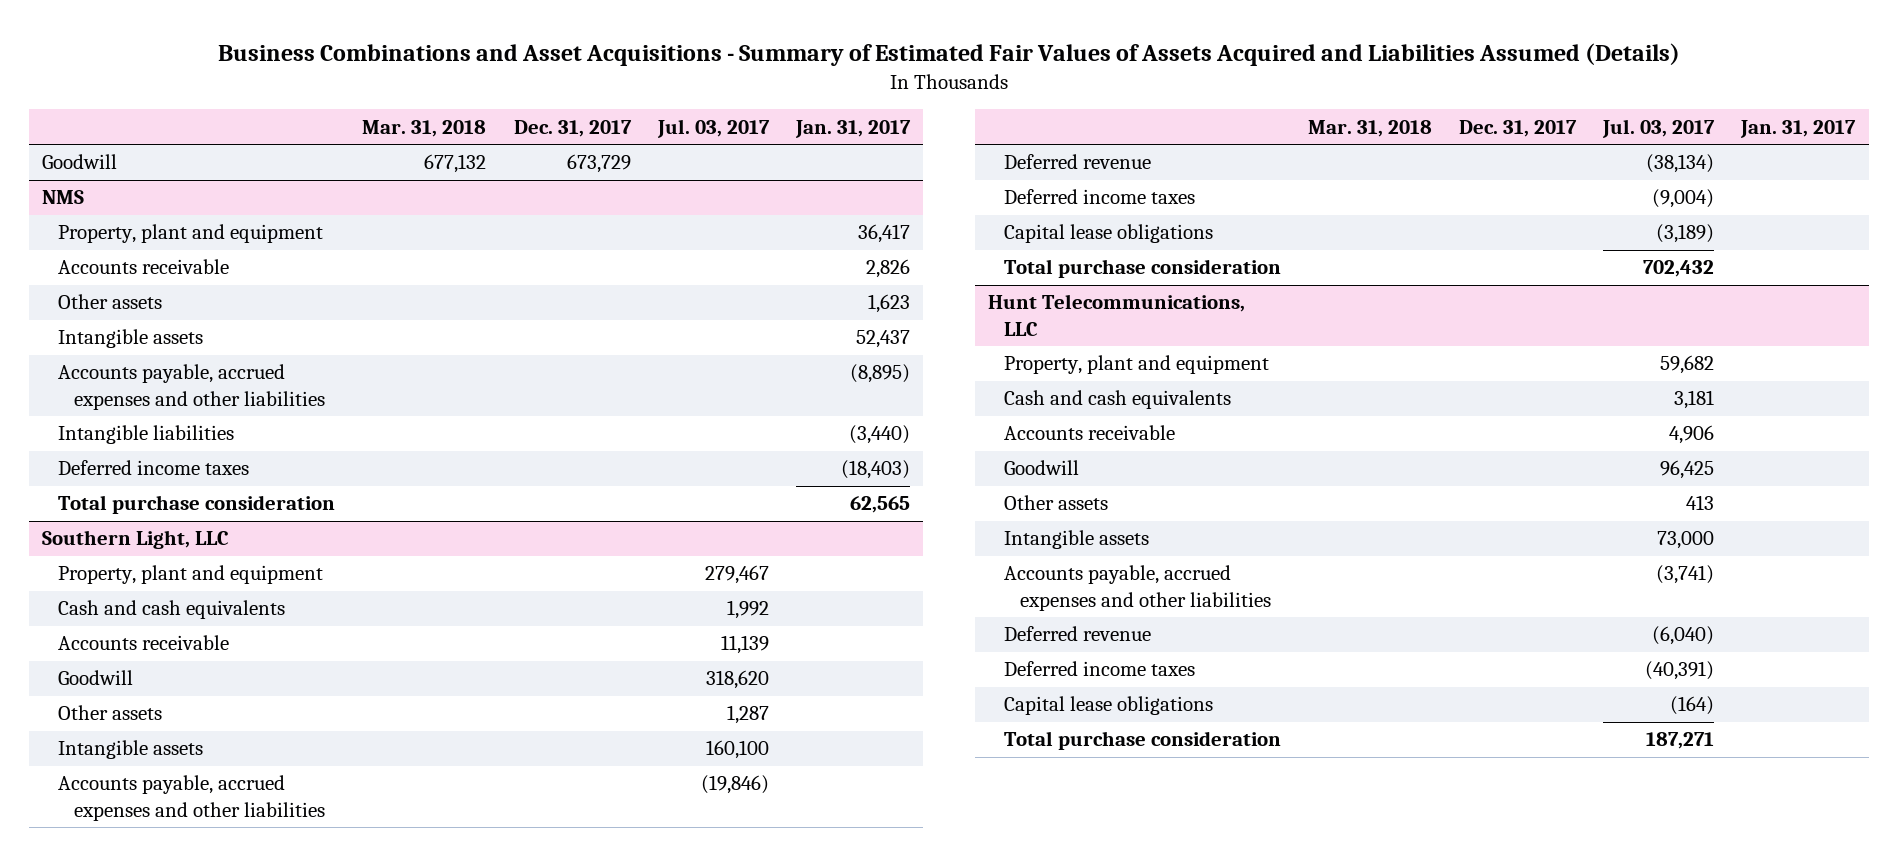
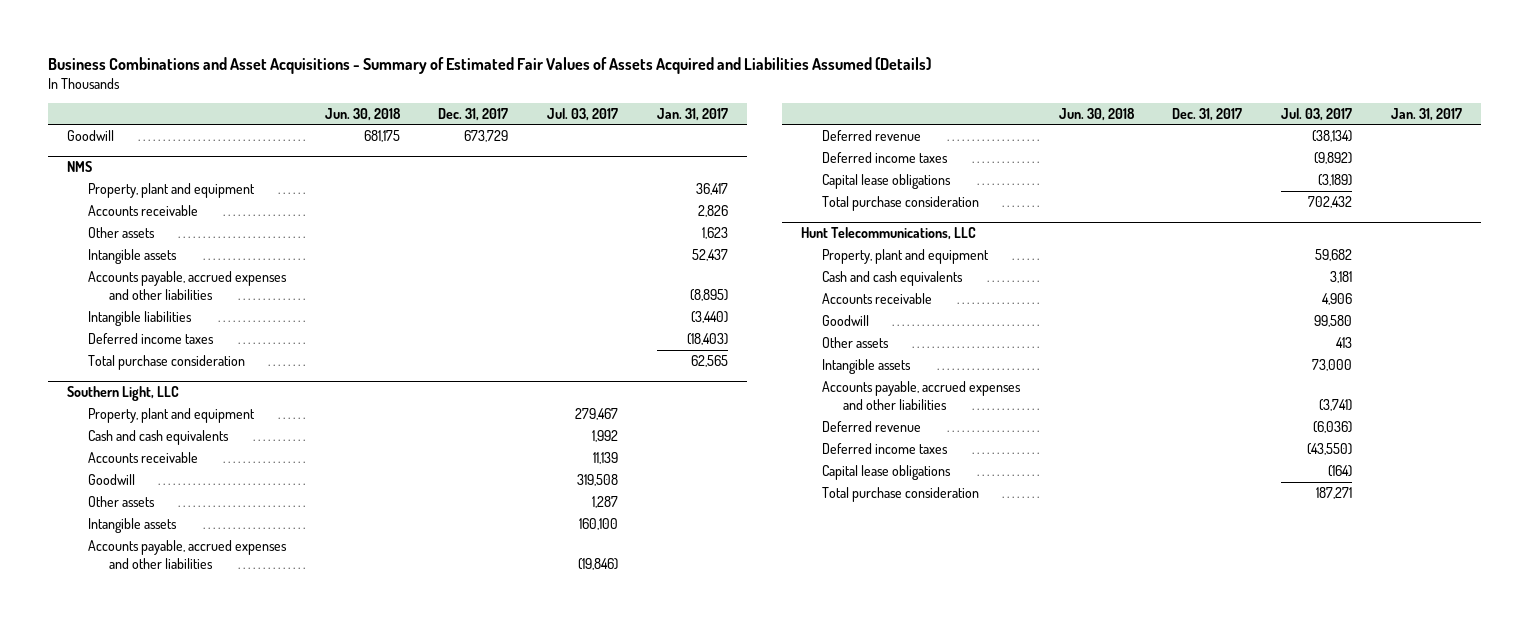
[362,119,487,137] Mar. 31, 2018 -> none
none -> [324,107,401,121] Jun. 30, 2018
[705,670,769,690] 318,620 -> [576,473,618,486] 319,508
[1652,189,1715,209] (9,004) -> [1314,151,1353,164] (9,892)
[1660,460,1715,480] 96,425 -> [1314,314,1353,327] 99,580
[1652,626,1715,646] (6,040) -> [1313,420,1353,433] (6,036)
[1645,661,1715,681] (40,391) -> [1307,442,1353,455] (43,550)

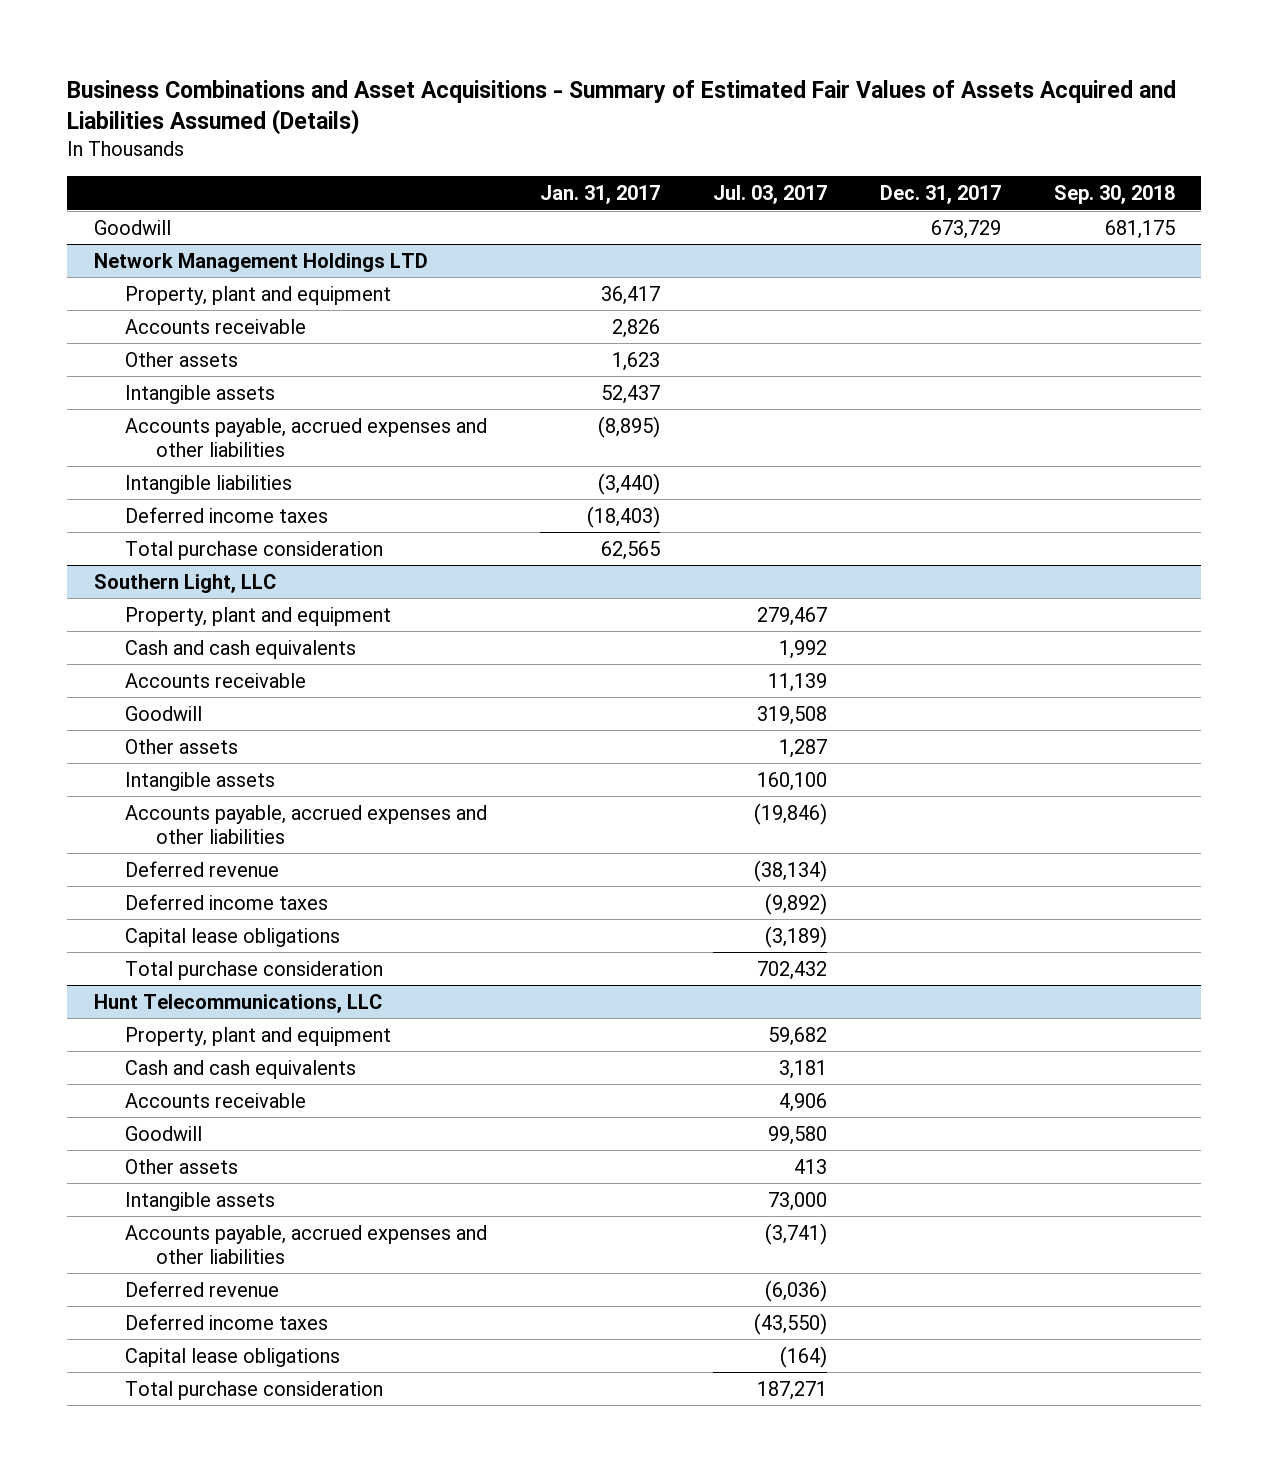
[324,107,401,121] Jun. 30, 2018 -> none
none -> [1053,185,1175,205] Sep. 30, 2018
[67,160,93,172] NMS -> [93,252,428,272] Network Management Holdings LTD

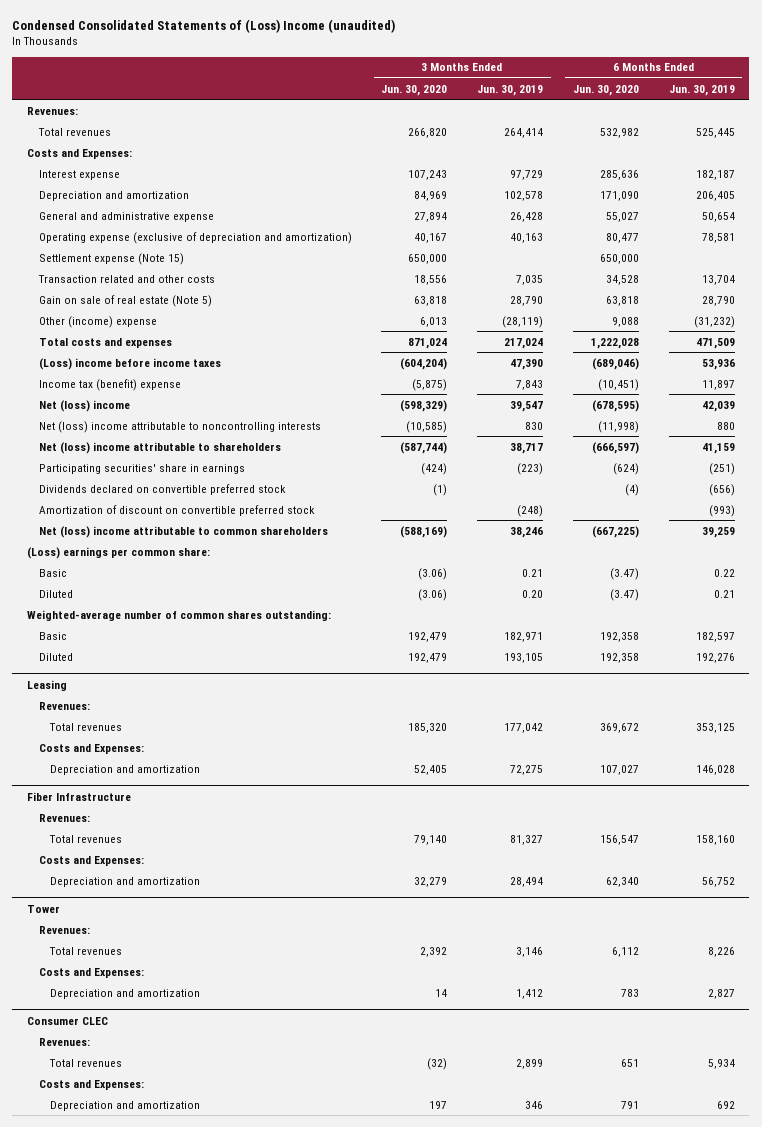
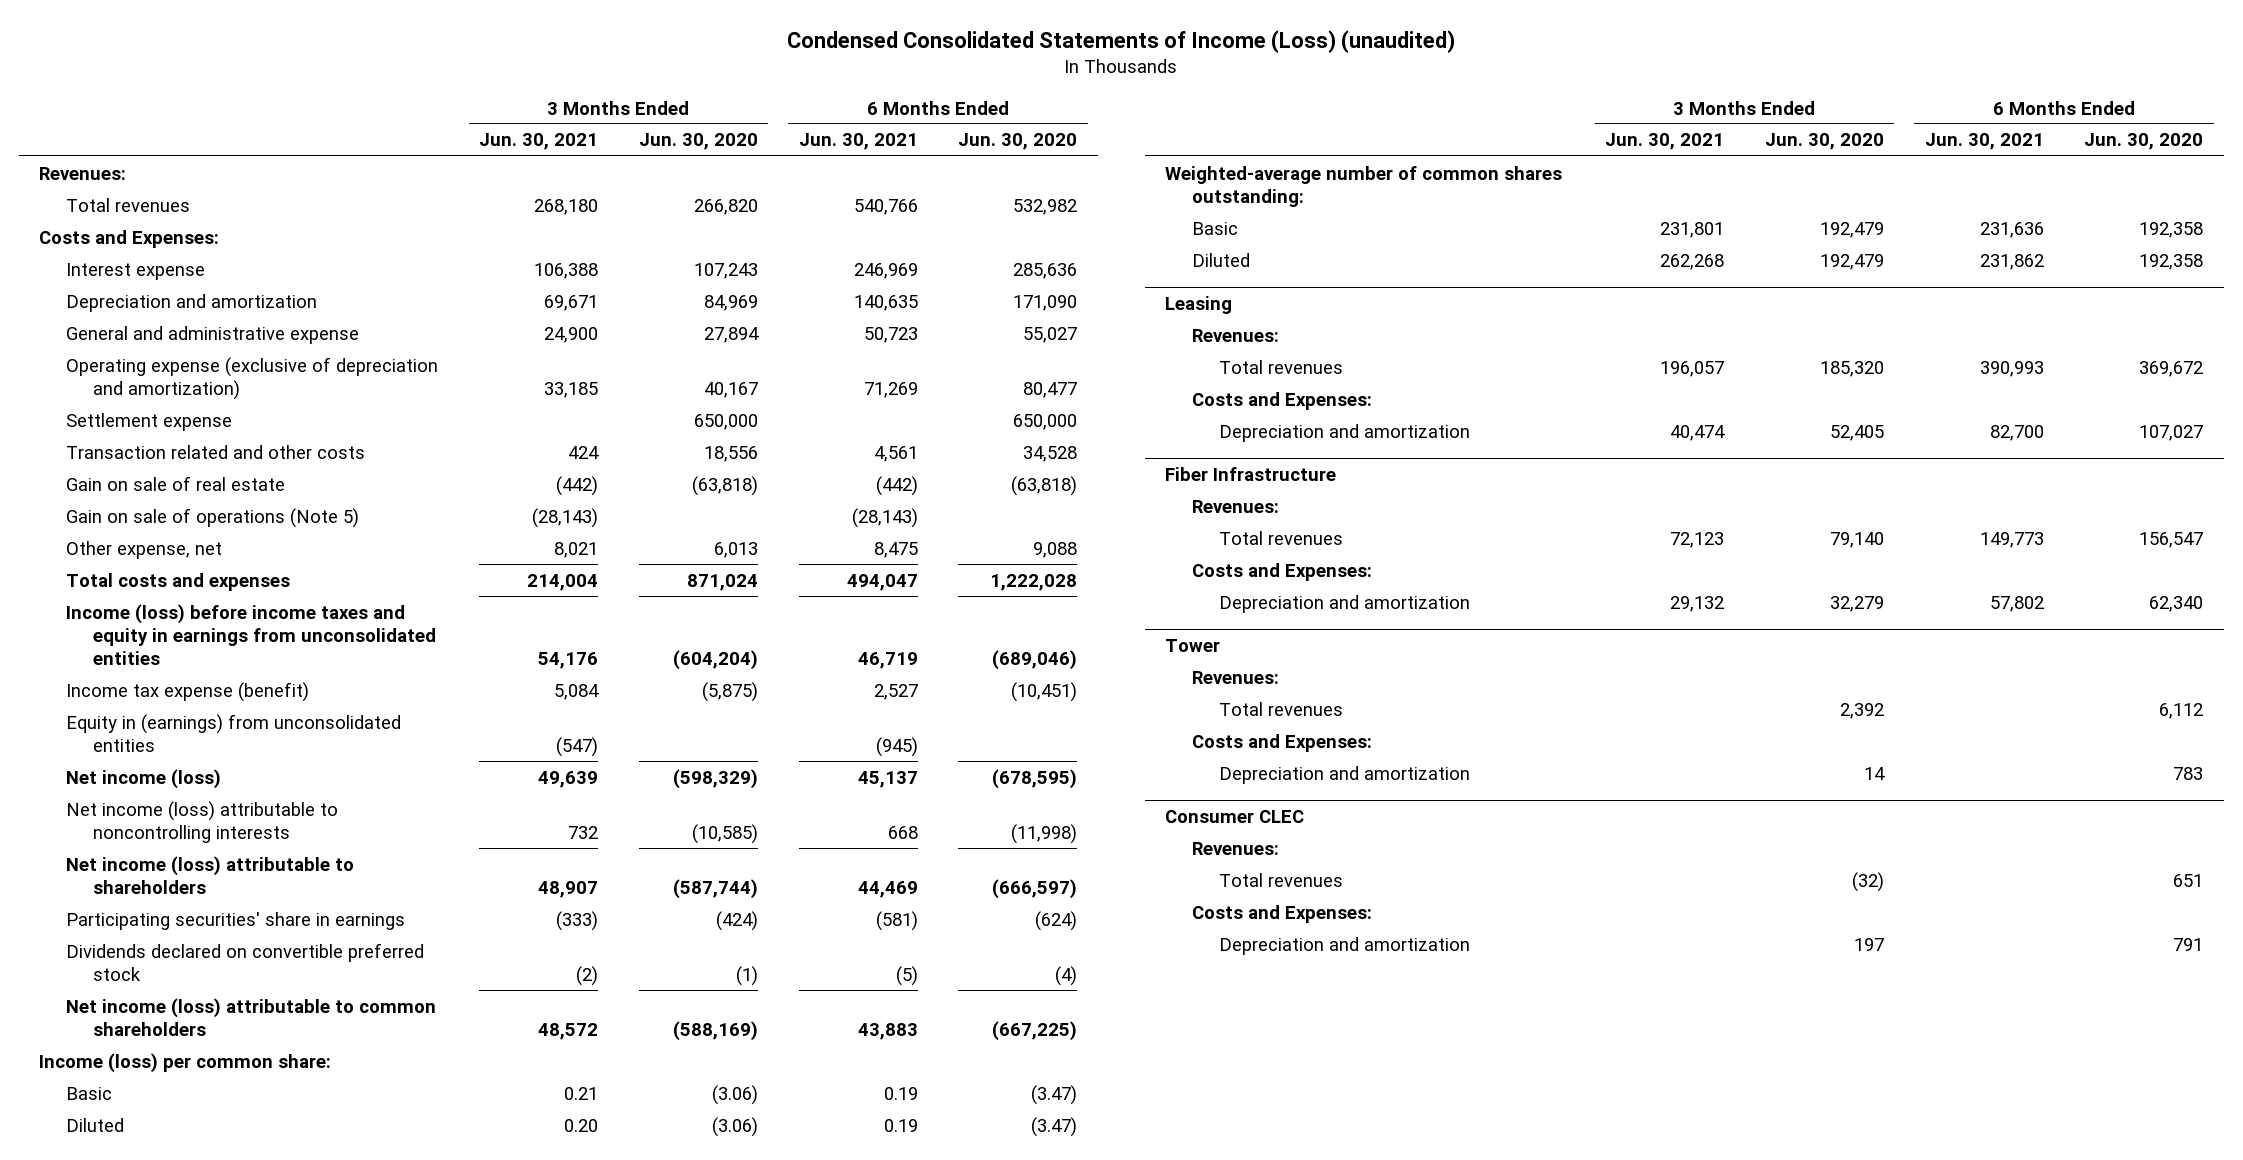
[12,18,396,33] Condensed Consolidated Statements of (Loss) Income (unaudited) -> [787,29,1456,53] Condensed Consolidated Statements of Income (Loss) (unaudited)
[477,84,544,96] Jun. 30, 2019 -> none
[668,84,735,96] Jun. 30, 2019 -> none
none -> [479,133,599,151] Jun. 30, 2021
none -> [798,133,918,151] Jun. 30, 2021
[38,252,184,265] Settlement expense (Note 15) -> [66,412,233,431] Settlement expense
[38,294,212,307] Gain on sale of real estate (Note 5) -> [66,475,286,491] Gain on sale of real estate
[414,295,448,306] 63,818 -> [691,475,758,496] (63,818)
[605,295,639,306] 63,818 -> [1011,475,1078,496] (63,818)
none -> [66,507,360,528] Gain on sale of operations (Note 5)
[38,315,157,328] Other (income) expense -> [66,540,223,559] Other expense, net
[38,357,221,370] (Loss) income before income taxes -> [66,603,437,665] Income (loss) before income taxes and equity in earnings from unconsolidated entities
[38,378,181,391] Income tax (benefit) expense -> [66,681,310,702] Income tax expense (benefit)
none -> [66,713,402,752] Equity in (earnings) from unconsolidated entities
[38,399,130,412] Net (loss) income -> [66,768,222,789] Net income (loss)
[38,420,321,433] Net (loss) income attributable to noncontrolling interests -> [66,800,339,843] Net income (loss) attributable to noncontrolling interests
[38,441,281,454] Net (loss) income attributable to shareholders -> [66,855,355,894] Net income (loss) attributable to shareholders
[38,504,315,516] Amortization of discount on convertible preferred stock -> none
[38,525,328,538] Net (loss) income attributable to common shareholders -> [66,997,437,1036] Net income (loss) attributable to common shareholders
[27,546,211,559] (Loss) earnings per common share: -> [39,1052,332,1073] Income (loss) per common share:

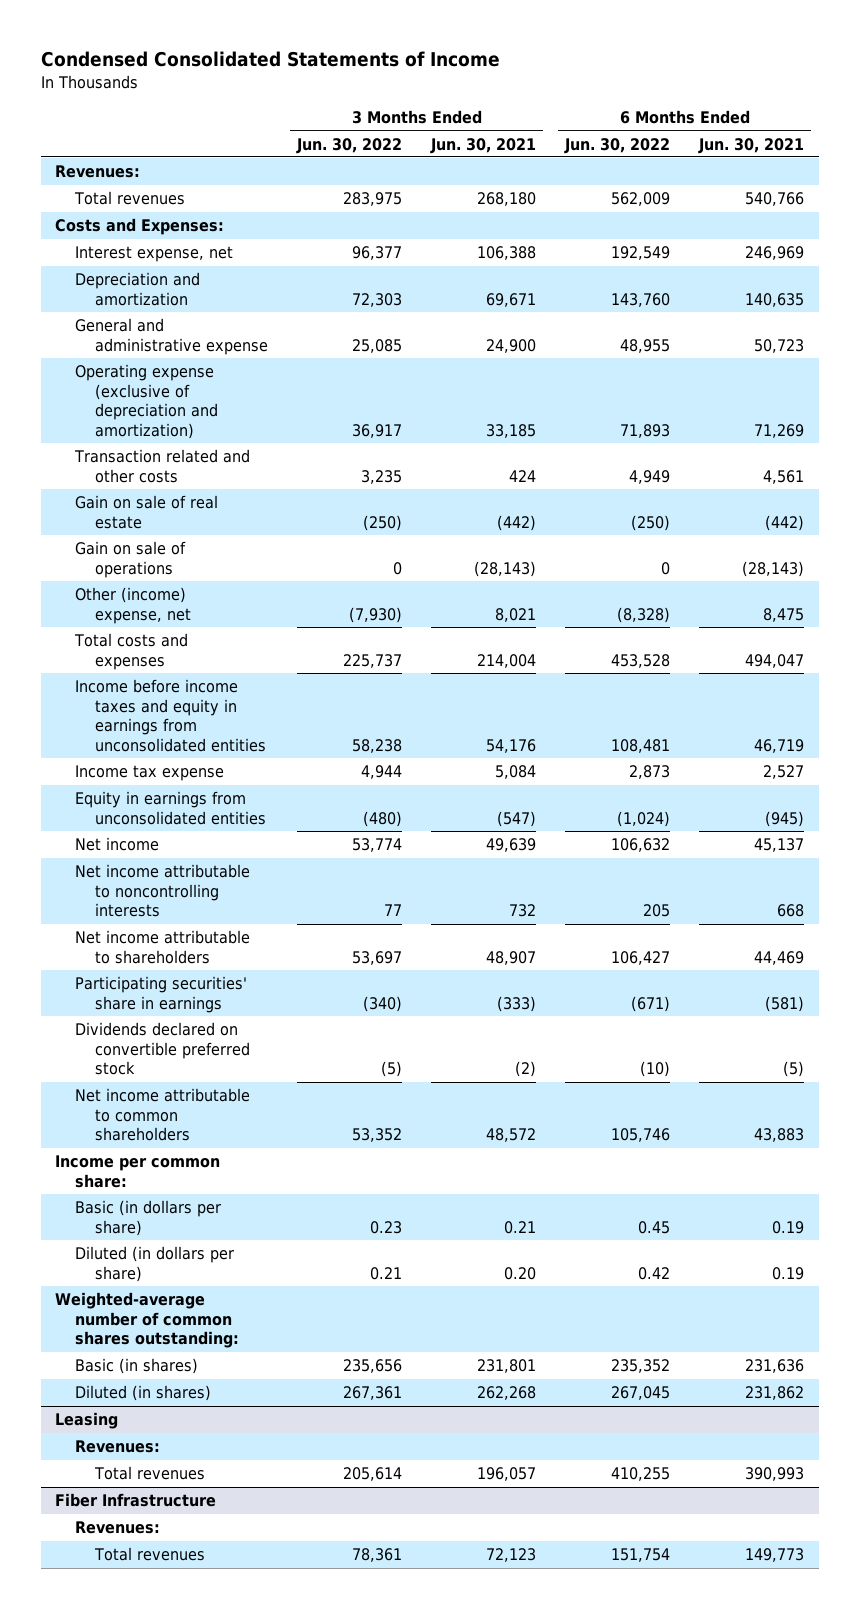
[787,29,1456,53] Condensed Consolidated Statements of Income (Loss) (unaudited) -> [40,50,500,67] Condensed Consolidated Statements of Income
[638,133,758,151] Jun. 30, 2020 -> none
[958,133,1078,151] Jun. 30, 2020 -> none
none -> [296,137,403,154] Jun. 30, 2022
none -> [564,137,671,154] Jun. 30, 2022
[66,262,206,280] Interest expense -> [75,246,234,263] Interest expense, net
[66,412,233,431] Settlement expense -> none
[66,507,360,528] Gain on sale of operations (Note 5) -> [75,541,187,578] Gain on sale of operations
[66,540,223,559] Other expense, net -> [75,587,192,624] Other (income) expense, net
[66,603,437,665] Income (loss) before income taxes and equity in earnings from unconsolidated entities -> [75,679,267,752] Income before income taxes and equity in earnings from unconsolidated entities
[66,681,310,702] Income tax expense (benefit) -> [75,765,225,782] Income tax expense
[66,713,402,752] Equity in (earnings) from unconsolidated entities -> [75,791,267,825] Equity in earnings from unconsolidated entities
[66,768,222,789] Net income (loss) -> [75,837,160,852] Net income
[66,800,339,843] Net income (loss) attributable to noncontrolling interests -> [75,864,251,918] Net income attributable to noncontrolling interests
[66,855,355,894] Net income (loss) attributable to shareholders -> [75,930,251,964] Net income attributable to shareholders
[66,997,437,1036] Net income (loss) attributable to common shareholders -> [75,1088,251,1142] Net income attributable to common shareholders
[39,1052,332,1073] Income (loss) per common share: -> [55,1155,221,1188] Income per common share:
[66,1086,113,1100] Basic -> [75,1200,222,1236] Basic (in dollars per share)
[66,1117,125,1132] Diluted -> [75,1246,235,1282] Diluted (in dollars per share)
[1192,221,1239,235] Basic -> [75,1358,199,1375] Basic (in shares)
[1192,252,1251,267] Diluted -> [75,1385,212,1402] Diluted (in shares)
[1192,391,1373,410] Costs and Expenses: -> none
[1219,423,1471,442] Depreciation and amortization -> none
[1192,562,1373,581] Costs and Expenses: -> none
[1219,594,1471,613] Depreciation and amortization -> none
[1165,639,1221,653] Tower -> none
[1192,670,1280,684] Revenues: -> none
[1219,701,1344,716] Total revenues -> none
[1192,733,1373,752] Costs and Expenses: -> none
[1219,765,1471,784] Depreciation and amortization -> none
[1165,810,1305,824] Consumer CLEC -> none
[1192,841,1280,855] Revenues: -> none
[1219,872,1344,887] Total revenues -> none
[1192,904,1373,923] Costs and Expenses: -> none
[1219,936,1471,955] Depreciation and amortization -> none

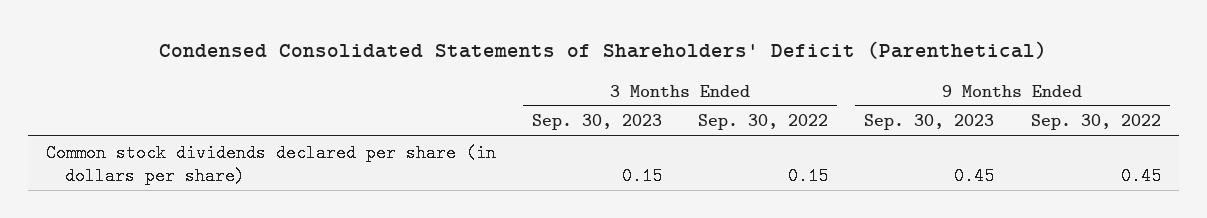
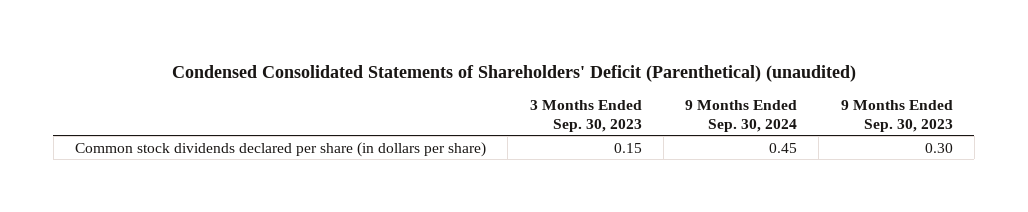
[159,41,1048,60] Condensed Consolidated Statements of Shareholders' Deficit (Parenthetical) -> [171,64,856,82] Condensed Consolidated Statements of Shareholders' Deficit (Parenthetical) (unaudited)
[698,114,829,131] Sep. 30, 2022 -> none
[1030,114,1161,131] Sep. 30, 2022 -> none
none -> [685,99,798,132] 9 Months Ended Sep. 30, 2024
[954,167,995,186] 0.45 -> [924,142,953,153] 0.30

